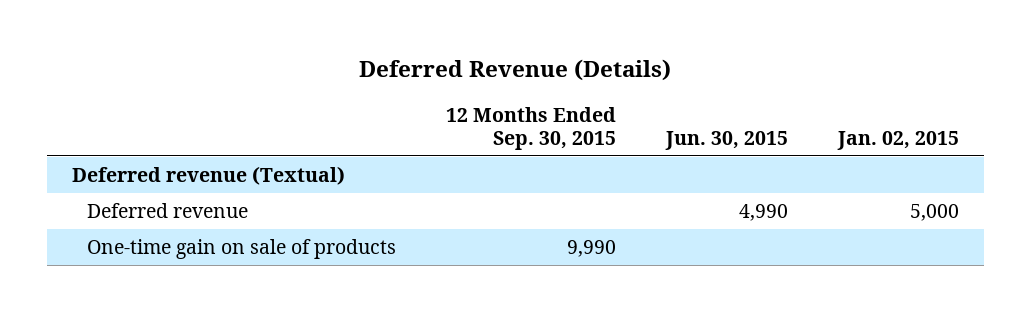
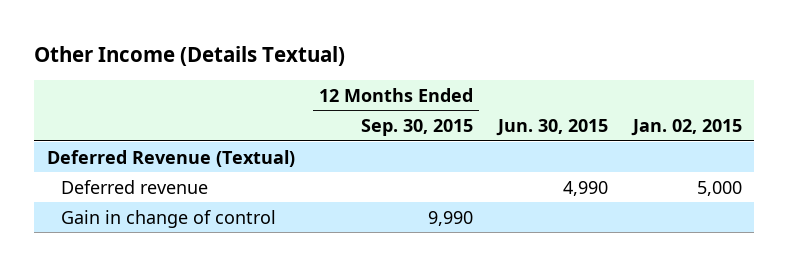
[359,59,672,82] Deferred Revenue (Details) -> [34,46,346,67] Other Income (Details Textual)
[72,166,346,186] Deferred revenue (Textual) -> [46,149,295,167] Deferred Revenue (Textual)
[86,239,396,260] One-time gain on sale of products -> [61,209,277,228] Gain in change of control

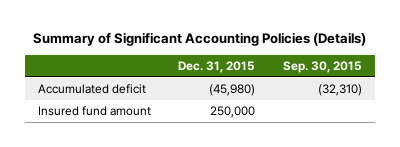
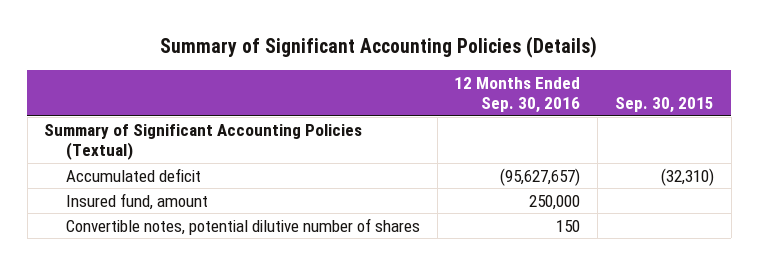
[178,60,256,73] Dec. 31, 2015 -> none
none -> [454,76,581,114] 12 Months Ended Sep. 30, 2016
none -> [44,123,363,161] Summary of Significant Accounting Policies (Textual)
[38,106,152,117] Insured fund amount -> [66,192,209,210] Insured fund, amount
none -> [66,217,421,235] Convertible notes, potential dilutive number of shares

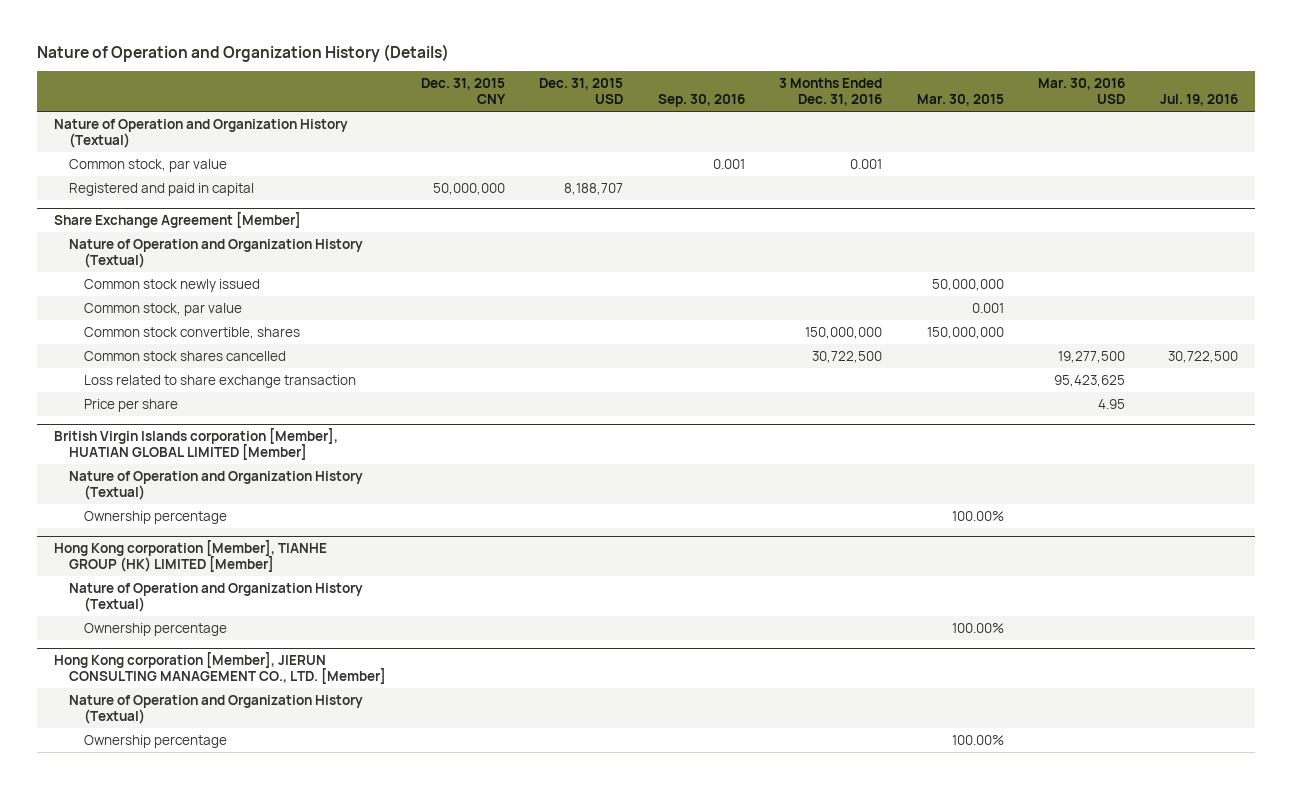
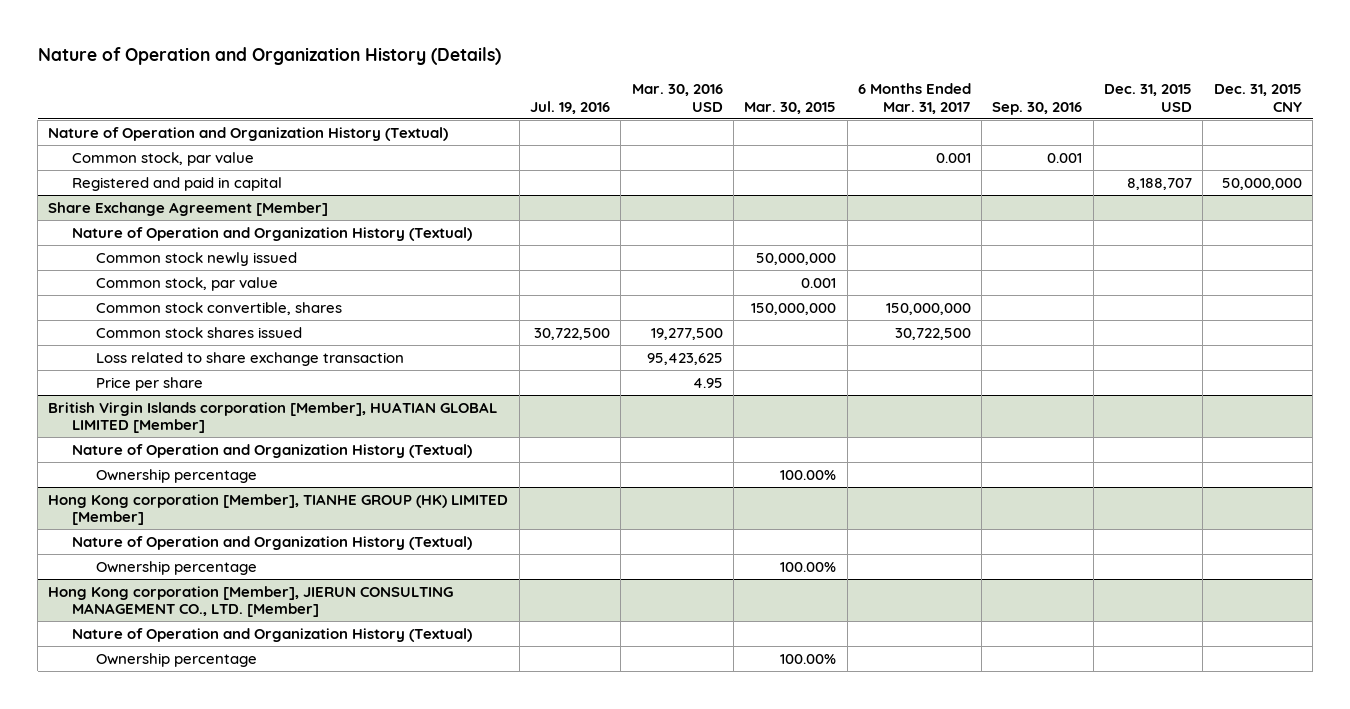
[779,77,883,107] 3 Months Ended Dec. 31, 2016 -> none
none -> [857,83,971,114] 6 Months Ended Mar. 31, 2017
[84,350,287,361] Common stock shares cancelled -> [96,326,303,338] Common stock shares issued

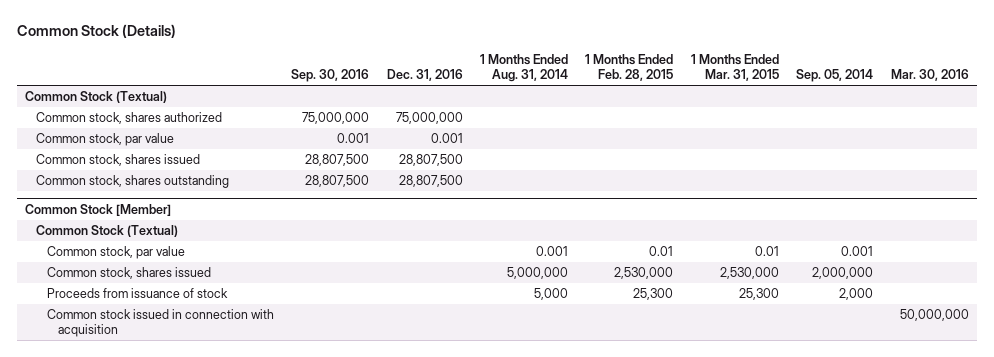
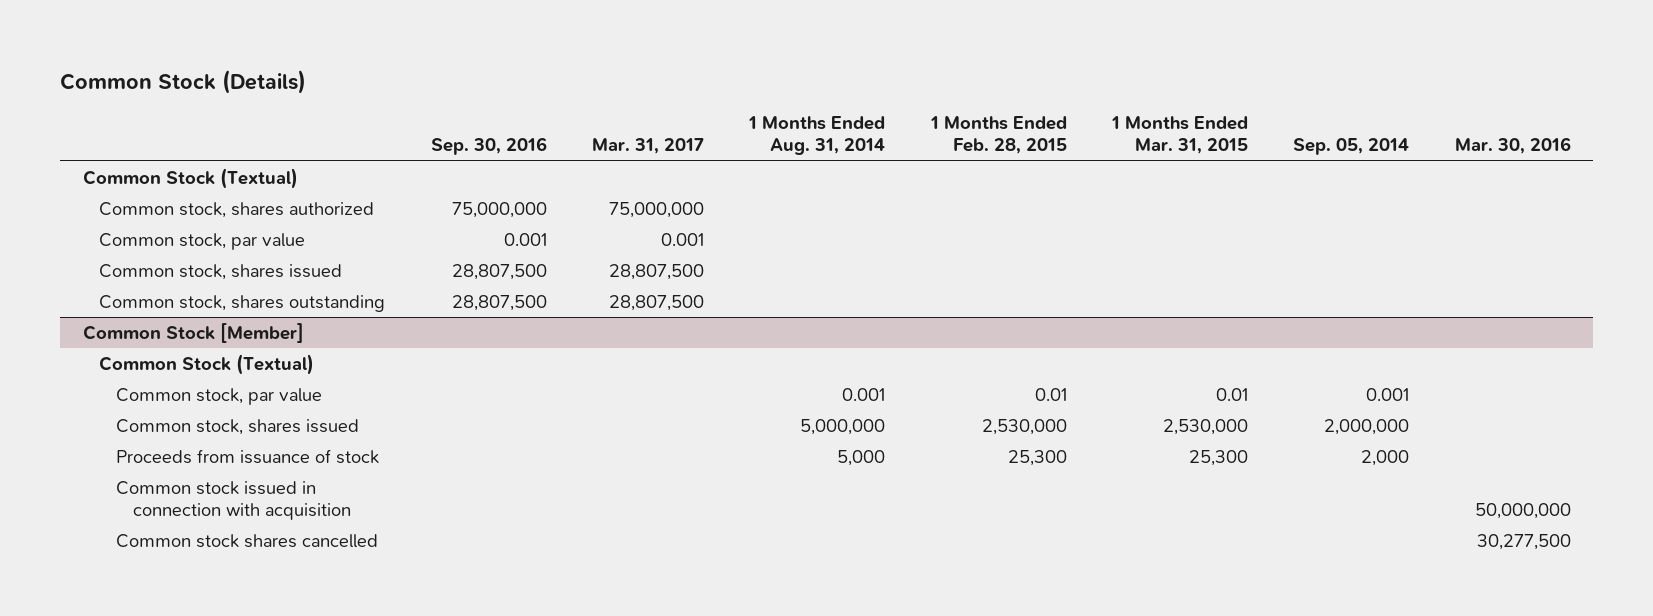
[386,69,463,82] Dec. 31, 2016 -> none
none -> [592,138,705,155] Mar. 31, 2017
none -> [116,533,379,548] Common stock shares cancelled

